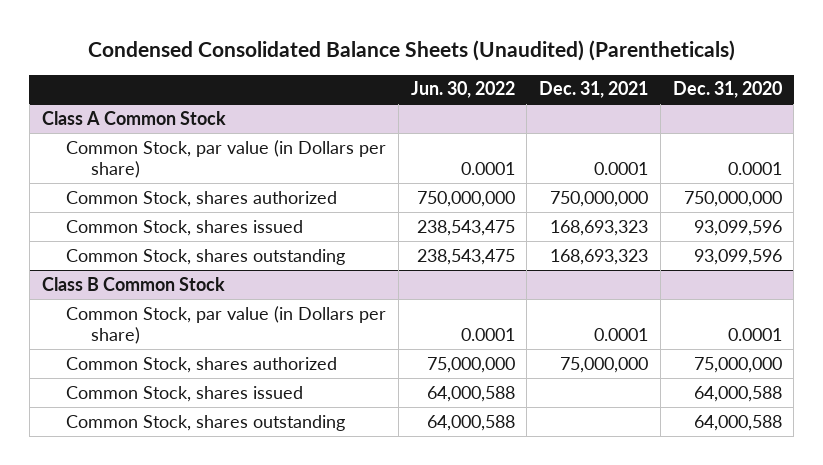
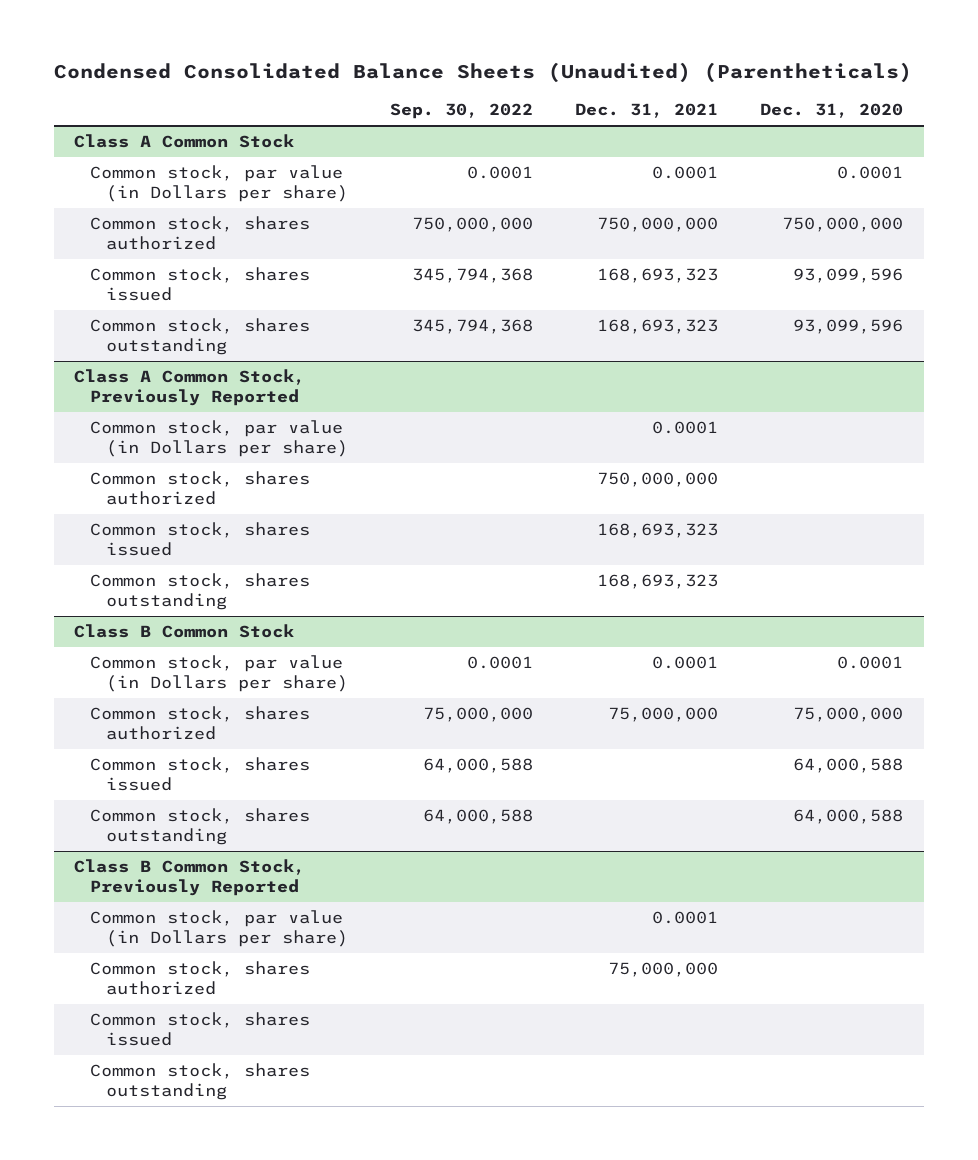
[410,81,515,99] Jun. 30, 2022 -> none
none -> [390,103,534,120] Sep. 30, 2022
[66,139,387,179] Common Stock, par value (in Dollars per share) -> [90,165,349,203] Common stock, par value (in Dollars per share)
[66,190,338,207] Common Stock, shares authorized -> [90,216,311,251] Common stock, shares authorized
[66,219,304,236] Common Stock, shares issued -> [90,267,311,302] Common stock, shares issued
[66,248,346,265] Common Stock, shares outstanding -> [90,318,311,356] Common stock, shares outstanding
none -> [74,369,306,407] Class A Common Stock, Previously Reported
none -> [90,420,349,458] Common stock, par value (in Dollars per share)
none -> [90,471,311,506] Common stock, shares authorized
none -> [90,522,311,557] Common stock, shares issued
none -> [90,573,311,611] Common stock, shares outstanding
[66,305,387,345] Common Stock, par value (in Dollars per share) -> [90,655,349,693] Common stock, par value (in Dollars per share)
[66,356,338,373] Common Stock, shares authorized -> [90,706,311,741] Common stock, shares authorized
[66,385,304,402] Common Stock, shares issued -> [90,757,311,792] Common stock, shares issued
[66,414,346,431] Common Stock, shares outstanding -> [90,808,311,846] Common stock, shares outstanding
none -> [74,859,306,897] Class B Common Stock, Previously Reported
none -> [90,910,349,948] Common stock, par value (in Dollars per share)
none -> [90,961,311,996] Common stock, shares authorized
none -> [90,1012,311,1047] Common stock, shares issued
none -> [90,1063,311,1101] Common stock, shares outstanding

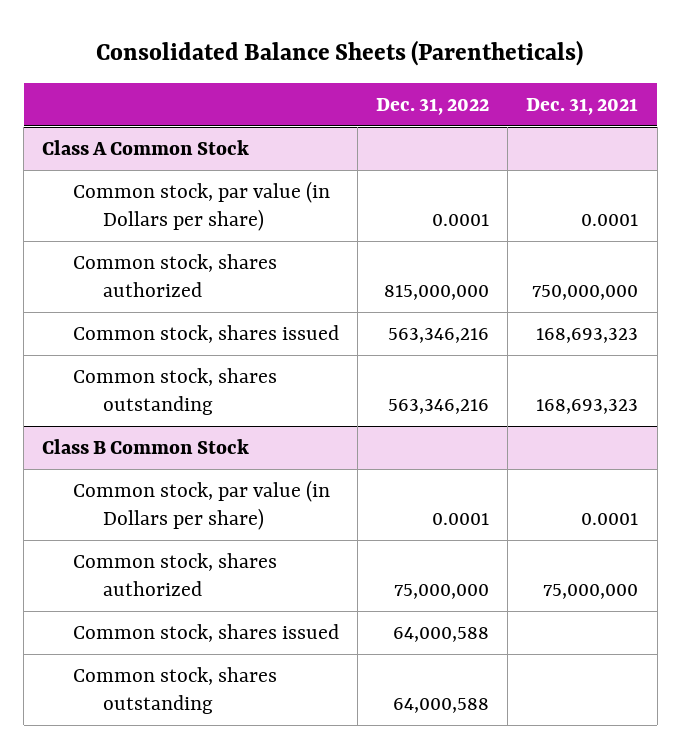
[53,62,912,84] Condensed Consolidated Balance Sheets (Unaudited) (Parentheticals) -> [96,39,584,66] Consolidated Balance Sheets (Parentheticals)
[390,103,534,120] Sep. 30, 2022 -> none
[760,103,904,119] Dec. 31, 2020 -> none
none -> [376,98,490,116] Dec. 31, 2022
[74,369,306,407] Class A Common Stock, Previously Reported -> none
[90,420,349,458] Common stock, par value (in Dollars per share) -> none
[90,471,311,506] Common stock, shares authorized -> none
[90,522,311,557] Common stock, shares issued -> none
[90,573,311,611] Common stock, shares outstanding -> none
[74,859,306,897] Class B Common Stock, Previously Reported -> none
[90,910,349,948] Common stock, par value (in Dollars per share) -> none
[90,961,311,996] Common stock, shares authorized -> none
[90,1012,311,1047] Common stock, shares issued -> none
[90,1063,311,1101] Common stock, shares outstanding -> none

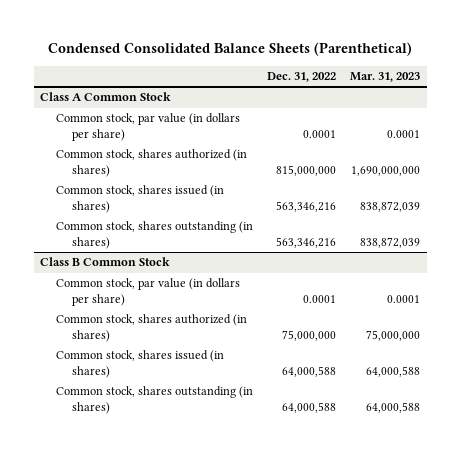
[96,39,584,66] Consolidated Balance Sheets (Parentheticals) -> [48,42,413,57] Condensed Consolidated Balance Sheets (Parenthetical)
[526,98,639,116] Dec. 31, 2021 -> none
none -> [350,72,421,83] Mar. 31, 2023
[72,181,330,232] Common stock, par value (in Dollars per share) -> [56,113,241,141] Common stock, par value (in dollars per share)
[72,254,277,298] Common stock, shares authorized -> [56,149,248,177] Common stock, shares authorized (in shares)
[72,325,339,344] Common stock, shares issued -> [56,185,225,213] Common stock, shares issued (in shares)
[72,368,277,416] Common stock, shares outstanding -> [56,221,254,249] Common stock, shares outstanding (in shares)
[72,480,330,531] Common stock, par value (in Dollars per share) -> [56,278,241,306] Common stock, par value (in dollars per share)
[72,553,277,597] Common stock, shares authorized -> [56,314,248,342] Common stock, shares authorized (in shares)
[72,624,339,643] Common stock, shares issued -> [56,350,225,378] Common stock, shares issued (in shares)
[72,667,277,715] Common stock, shares outstanding -> [56,386,254,414] Common stock, shares outstanding (in shares)

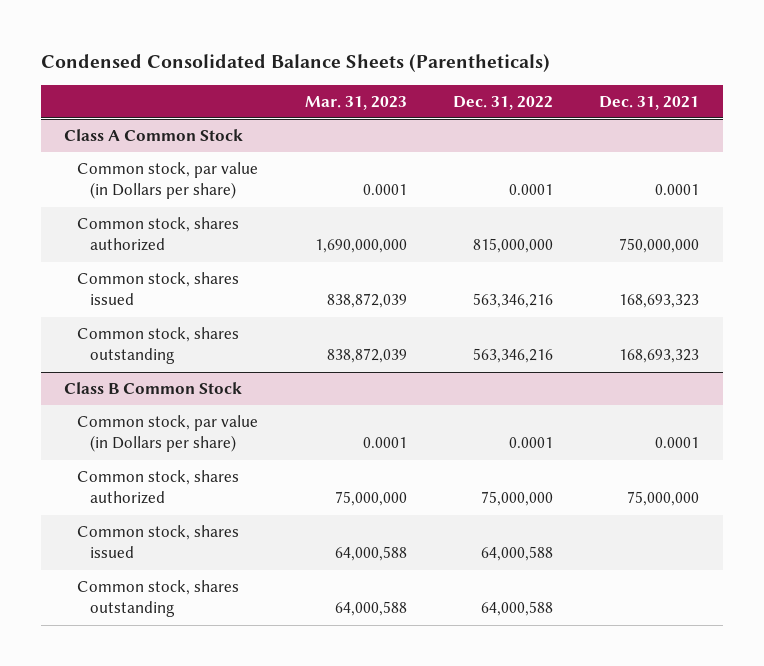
[48,42,413,57] Condensed Consolidated Balance Sheets (Parenthetical) -> [41,53,551,72] Condensed Consolidated Balance Sheets (Parentheticals)
none -> [599,95,700,110] Dec. 31, 2021
[56,113,241,141] Common stock, par value (in dollars per share) -> [77,162,259,200] Common stock, par value (in Dollars per share)
[56,149,248,177] Common stock, shares authorized (in shares) -> [77,217,240,252] Common stock, shares authorized
[56,185,225,213] Common stock, shares issued (in shares) -> [77,272,240,306] Common stock, shares issued
[56,221,254,249] Common stock, shares outstanding (in shares) -> [77,327,240,365] Common stock, shares outstanding
[56,278,241,306] Common stock, par value (in dollars per share) -> [77,415,259,453] Common stock, par value (in Dollars per share)
[56,314,248,342] Common stock, shares authorized (in shares) -> [77,470,240,505] Common stock, shares authorized
[56,350,225,378] Common stock, shares issued (in shares) -> [77,525,240,559] Common stock, shares issued
[56,386,254,414] Common stock, shares outstanding (in shares) -> [77,580,240,618] Common stock, shares outstanding

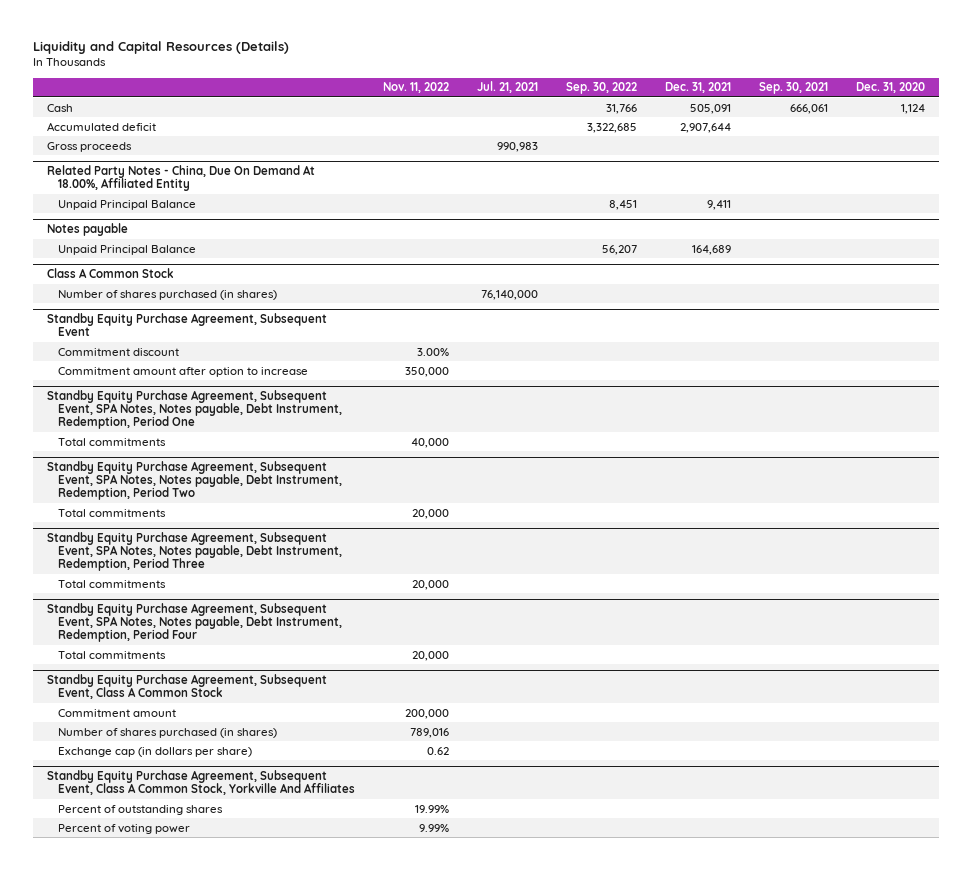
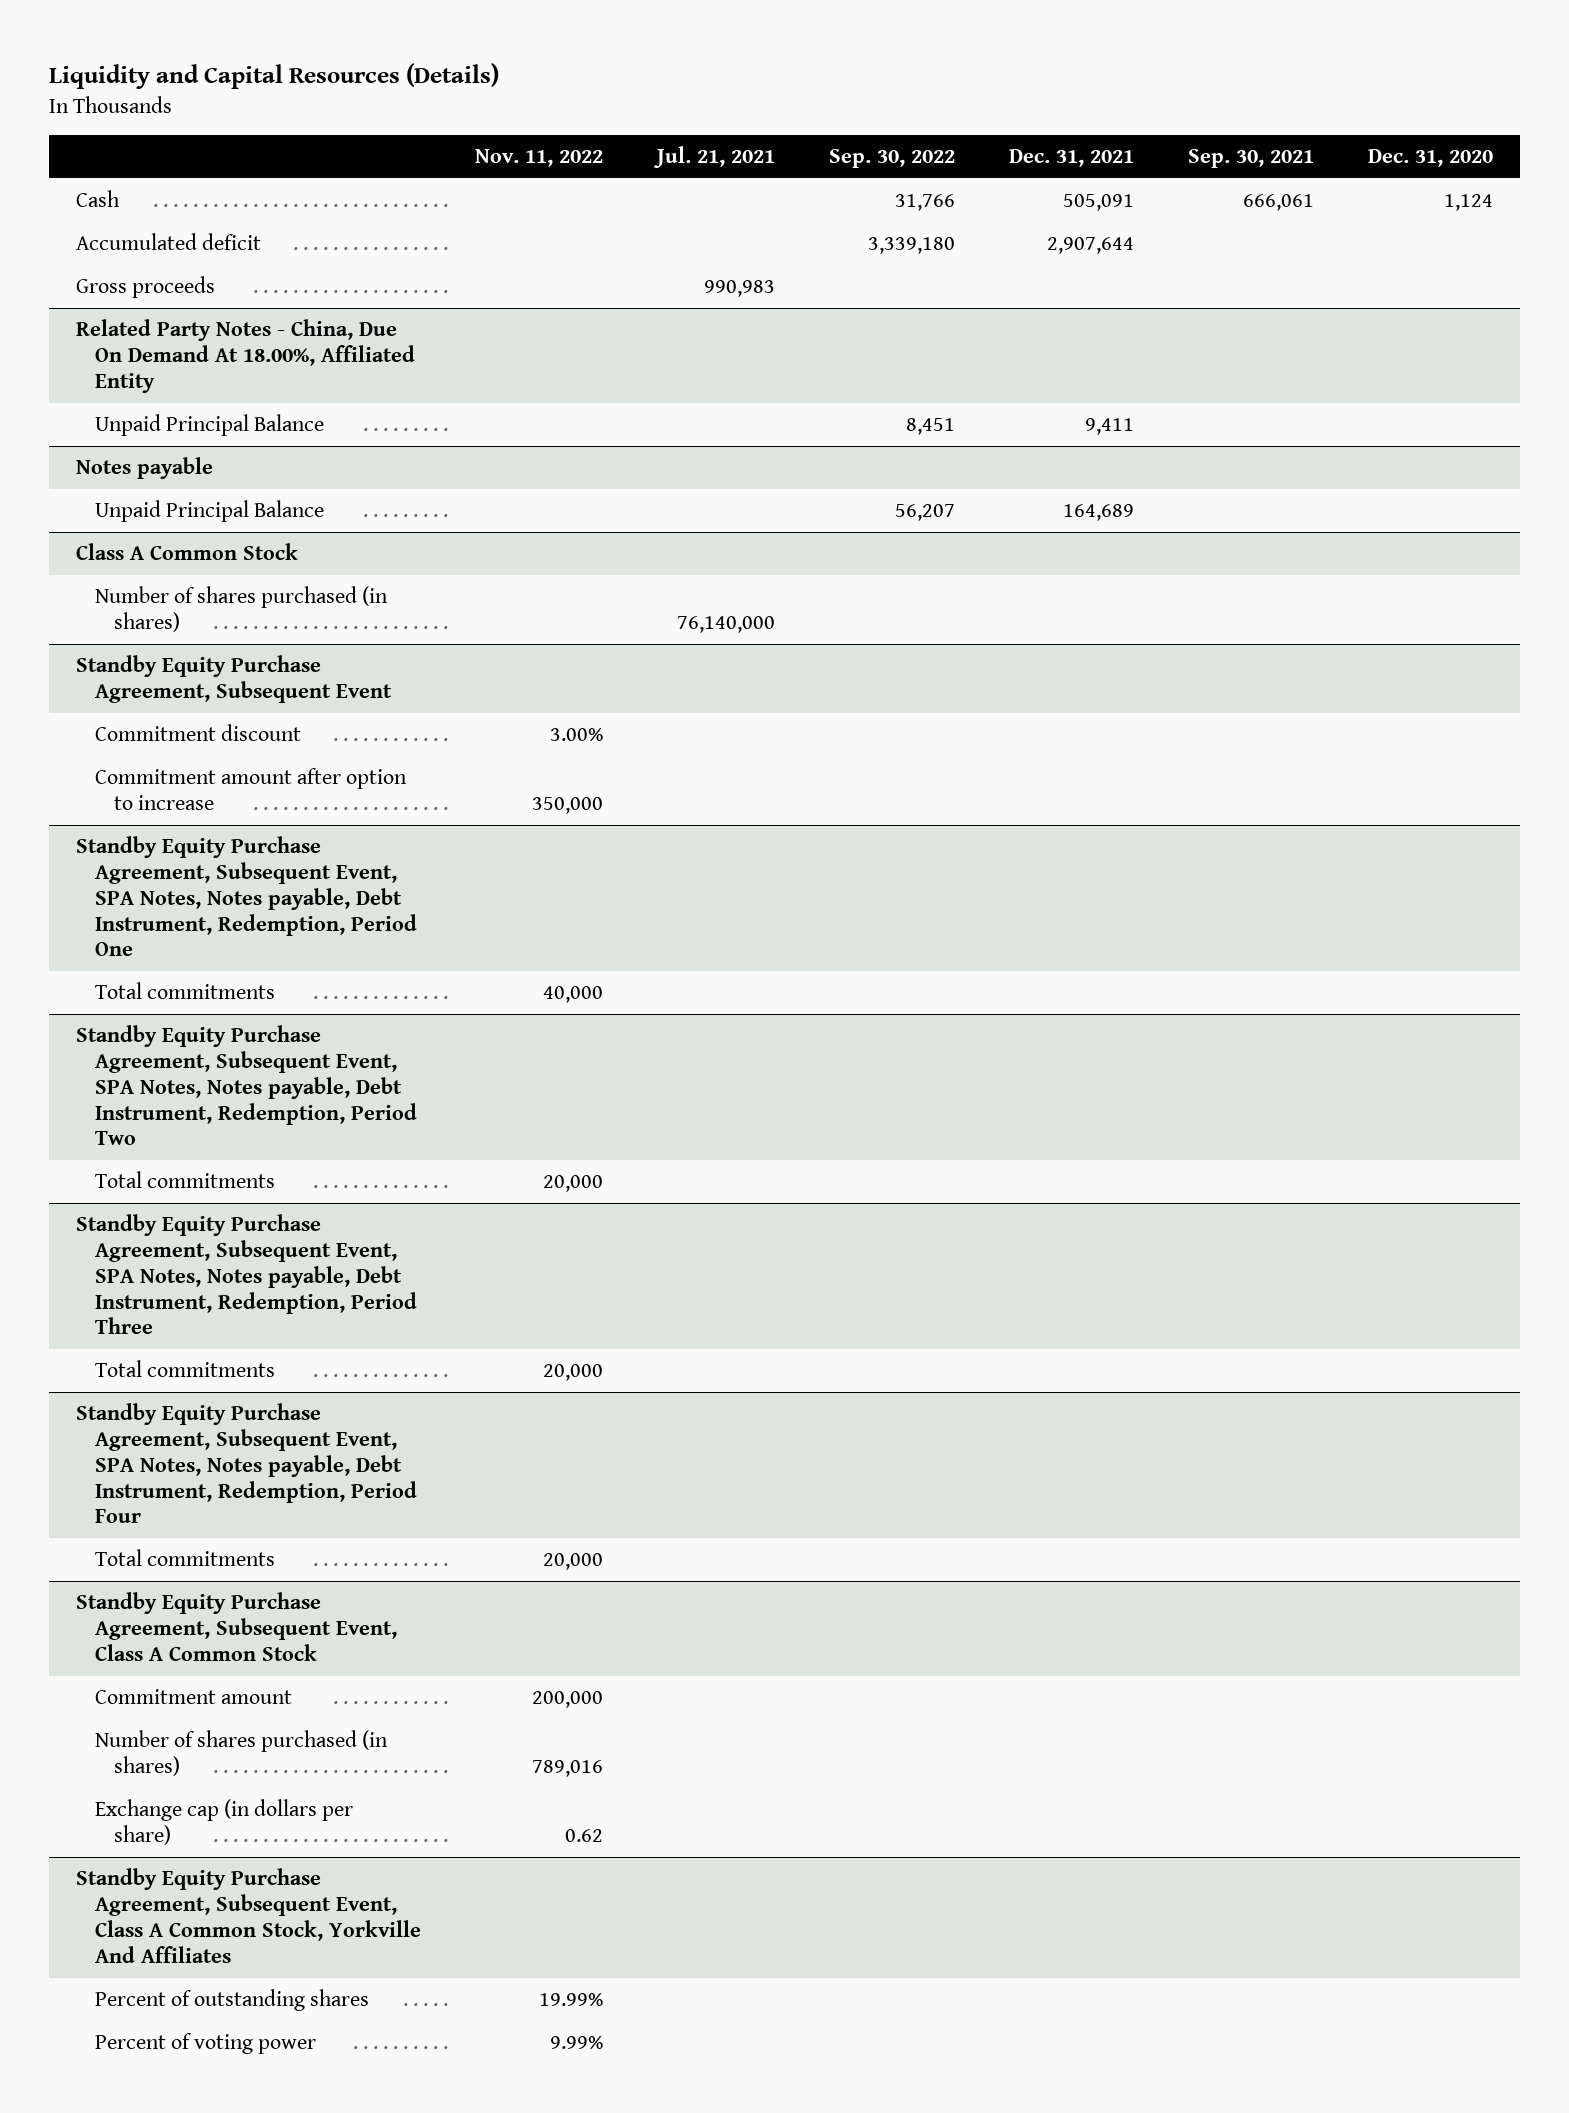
[587,122,638,133] 3,322,685 -> [868,237,956,255] 3,339,180

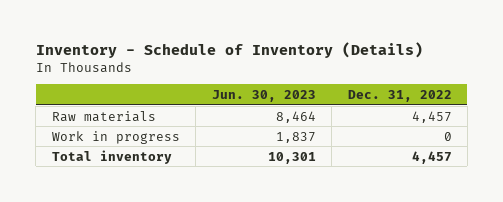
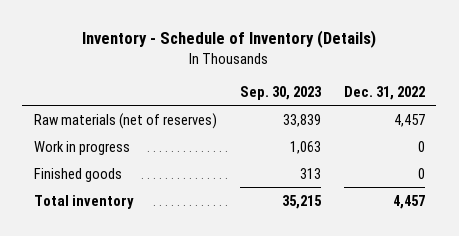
[211,89,316,102] Jun. 30, 2023 -> none
none -> [239,85,322,100] Sep. 30, 2023
[51,110,156,122] Raw materials -> [33,112,217,129] Raw materials (net of reserves)
none -> [33,167,122,182] Finished goods

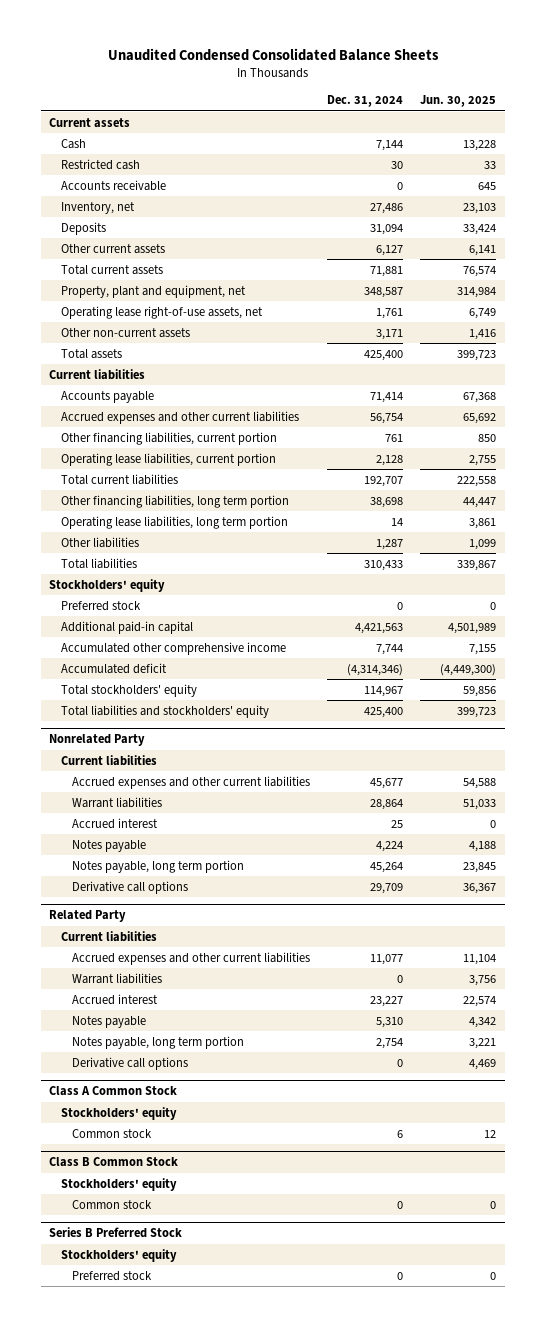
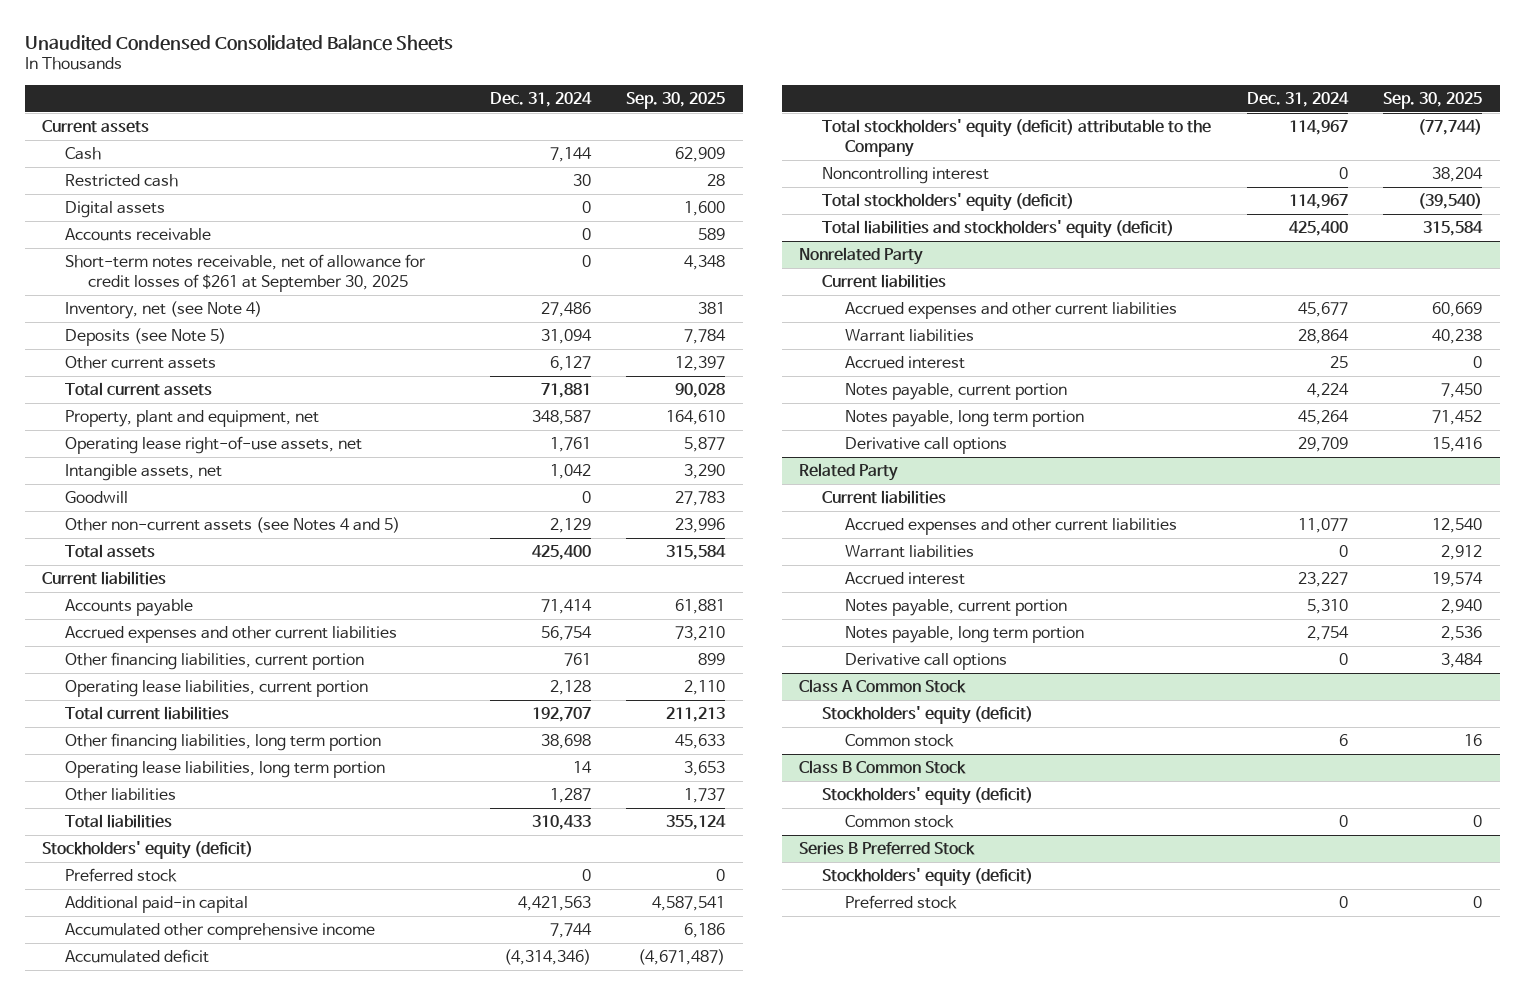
[420,94,497,107] Jun. 30, 2025 -> none
none -> [626,91,726,109] Sep. 30, 2025
none -> [65,201,166,219] Digital assets
none -> [65,254,427,293] Short-term notes receivable, net of allowance for credit losses of $261 at September 30, 2025
[60,201,135,214] Inventory, net -> [65,301,263,320] Inventory, net (see Note 4)
[60,221,106,235] Deposits -> [65,328,227,347] Deposits (see Note 5)
none -> [65,464,223,482] Intangible assets, net
none -> [65,491,129,504] Goodwill
[60,327,190,338] Other non-current assets -> [65,517,401,534] Other non-current assets (see Notes 4 and 5)
[376,328,404,340] 3,171 -> [549,518,591,534] 2,129
[49,578,166,592] Stockholders' equity -> [42,841,254,860] Stockholders' equity (deficit)
[60,683,197,697] Total stockholders' equity -> [822,119,1212,158] Total stockholders' equity (deficit) attributable to the Company
none -> [822,167,990,185] Noncontrolling interest
none -> [822,193,1075,212] Total stockholders' equity (deficit)
[60,704,269,718] Total liabilities and stockholders' equity -> [822,220,1175,239] Total liabilities and stockholders' equity (deficit)
[71,839,146,852] Notes payable -> [845,383,1068,401] Notes payable, current portion
[71,1015,146,1028] Notes payable -> [845,599,1068,617] Notes payable, current portion
[60,1106,177,1120] Stockholders' equity -> [822,706,1034,725] Stockholders' equity (deficit)
[60,1177,177,1191] Stockholders' equity -> [822,787,1034,806] Stockholders' equity (deficit)
[60,1248,177,1262] Stockholders' equity -> [822,868,1034,887] Stockholders' equity (deficit)

